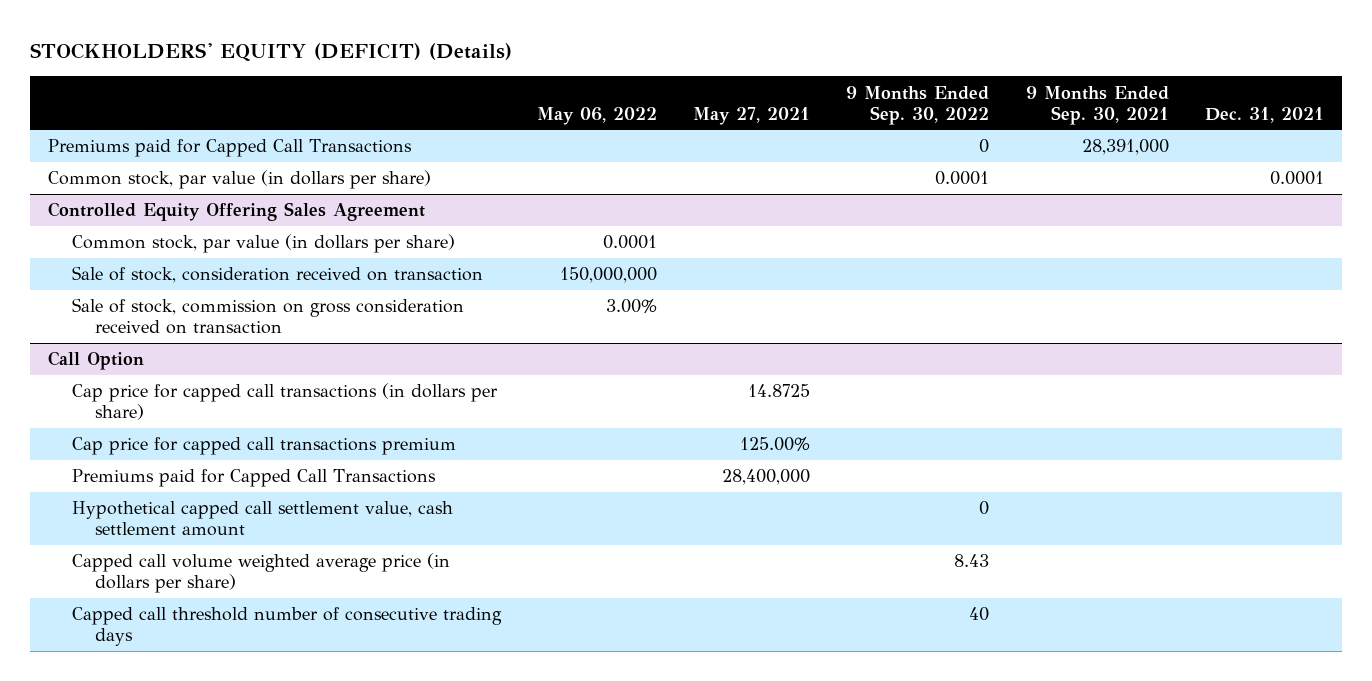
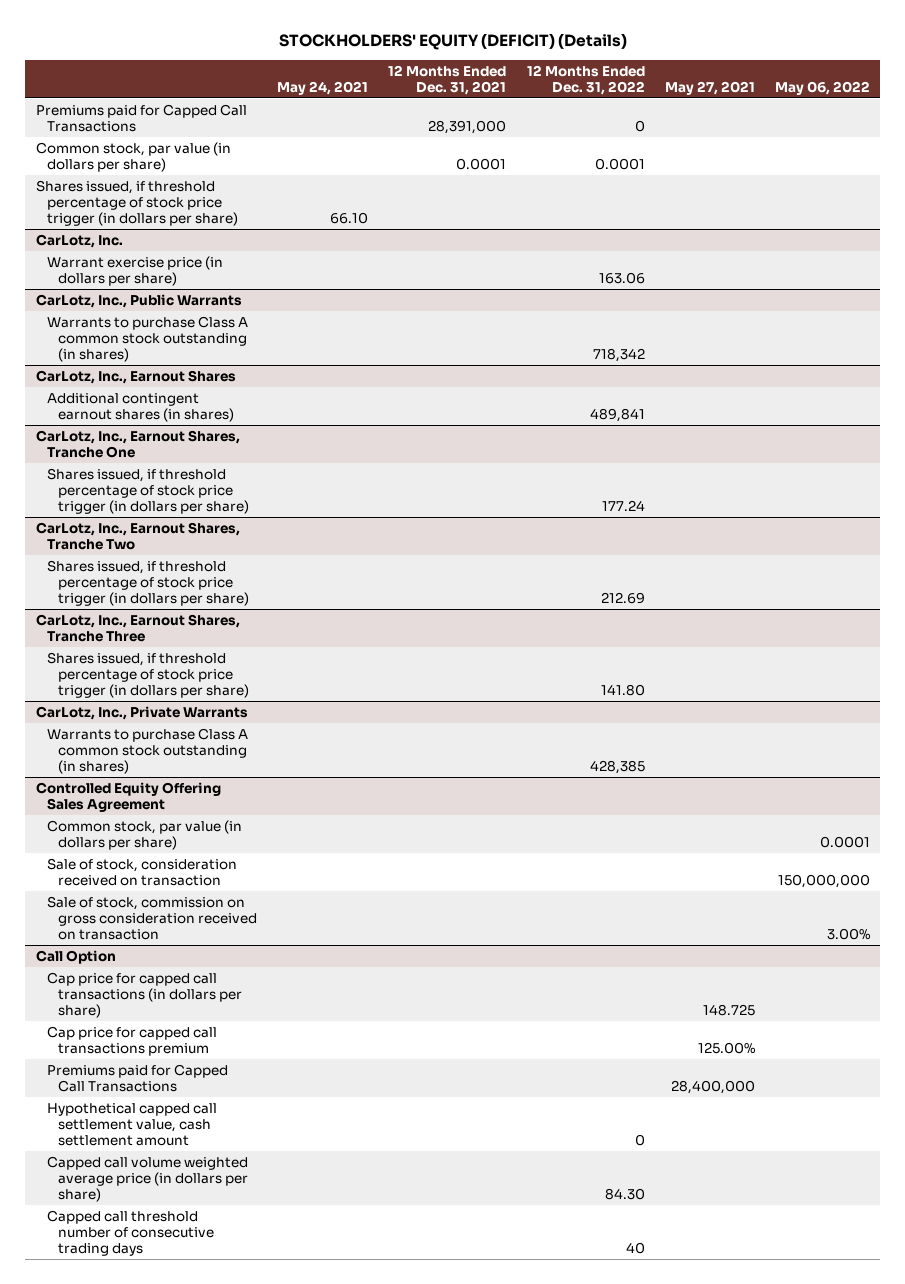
[846,85,990,125] 9 Months Ended Sep. 30, 2022 -> none
[1025,85,1169,125] 9 Months Ended Sep. 30, 2021 -> none
[1204,106,1324,123] Dec. 31, 2021 -> none
none -> [277,80,369,95] May 24, 2021
none -> [388,64,507,95] 12 Months Ended Dec. 31, 2021
none -> [526,64,645,95] 12 Months Ended Dec. 31, 2022
none -> [35,180,238,226] Shares issued, if threshold percentage of stock price trigger (in dollars per share)
none -> [35,234,123,249] CarLotz, Inc.
none -> [46,256,223,286] Warrant exercise price (in dollars per share)
none -> [35,294,242,309] CarLotz, Inc., Public Warrants
none -> [46,316,248,362] Warrants to purchase Class A common stock outstanding (in shares)
none -> [35,370,236,385] CarLotz, Inc., Earnout Shares
none -> [46,393,235,422] Additional contingent earnout shares (in shares)
none -> [35,430,240,458] CarLotz, Inc., Earnout Shares, Tranche One
none -> [46,468,250,514] Shares issued, if threshold percentage of stock price trigger (in dollars per share)
none -> [35,522,240,550] CarLotz, Inc., Earnout Shares, Tranche Two
none -> [46,560,250,606] Shares issued, if threshold percentage of stock price trigger (in dollars per share)
none -> [35,614,240,642] CarLotz, Inc., Earnout Shares, Tranche Three
none -> [46,652,250,698] Shares issued, if threshold percentage of stock price trigger (in dollars per share)
none -> [35,706,248,721] CarLotz, Inc., Private Warrants
none -> [46,728,248,774] Warrants to purchase Class A common stock outstanding (in shares)
[748,384,811,398] 14.8725 -> [702,1003,755,1016] 148.725

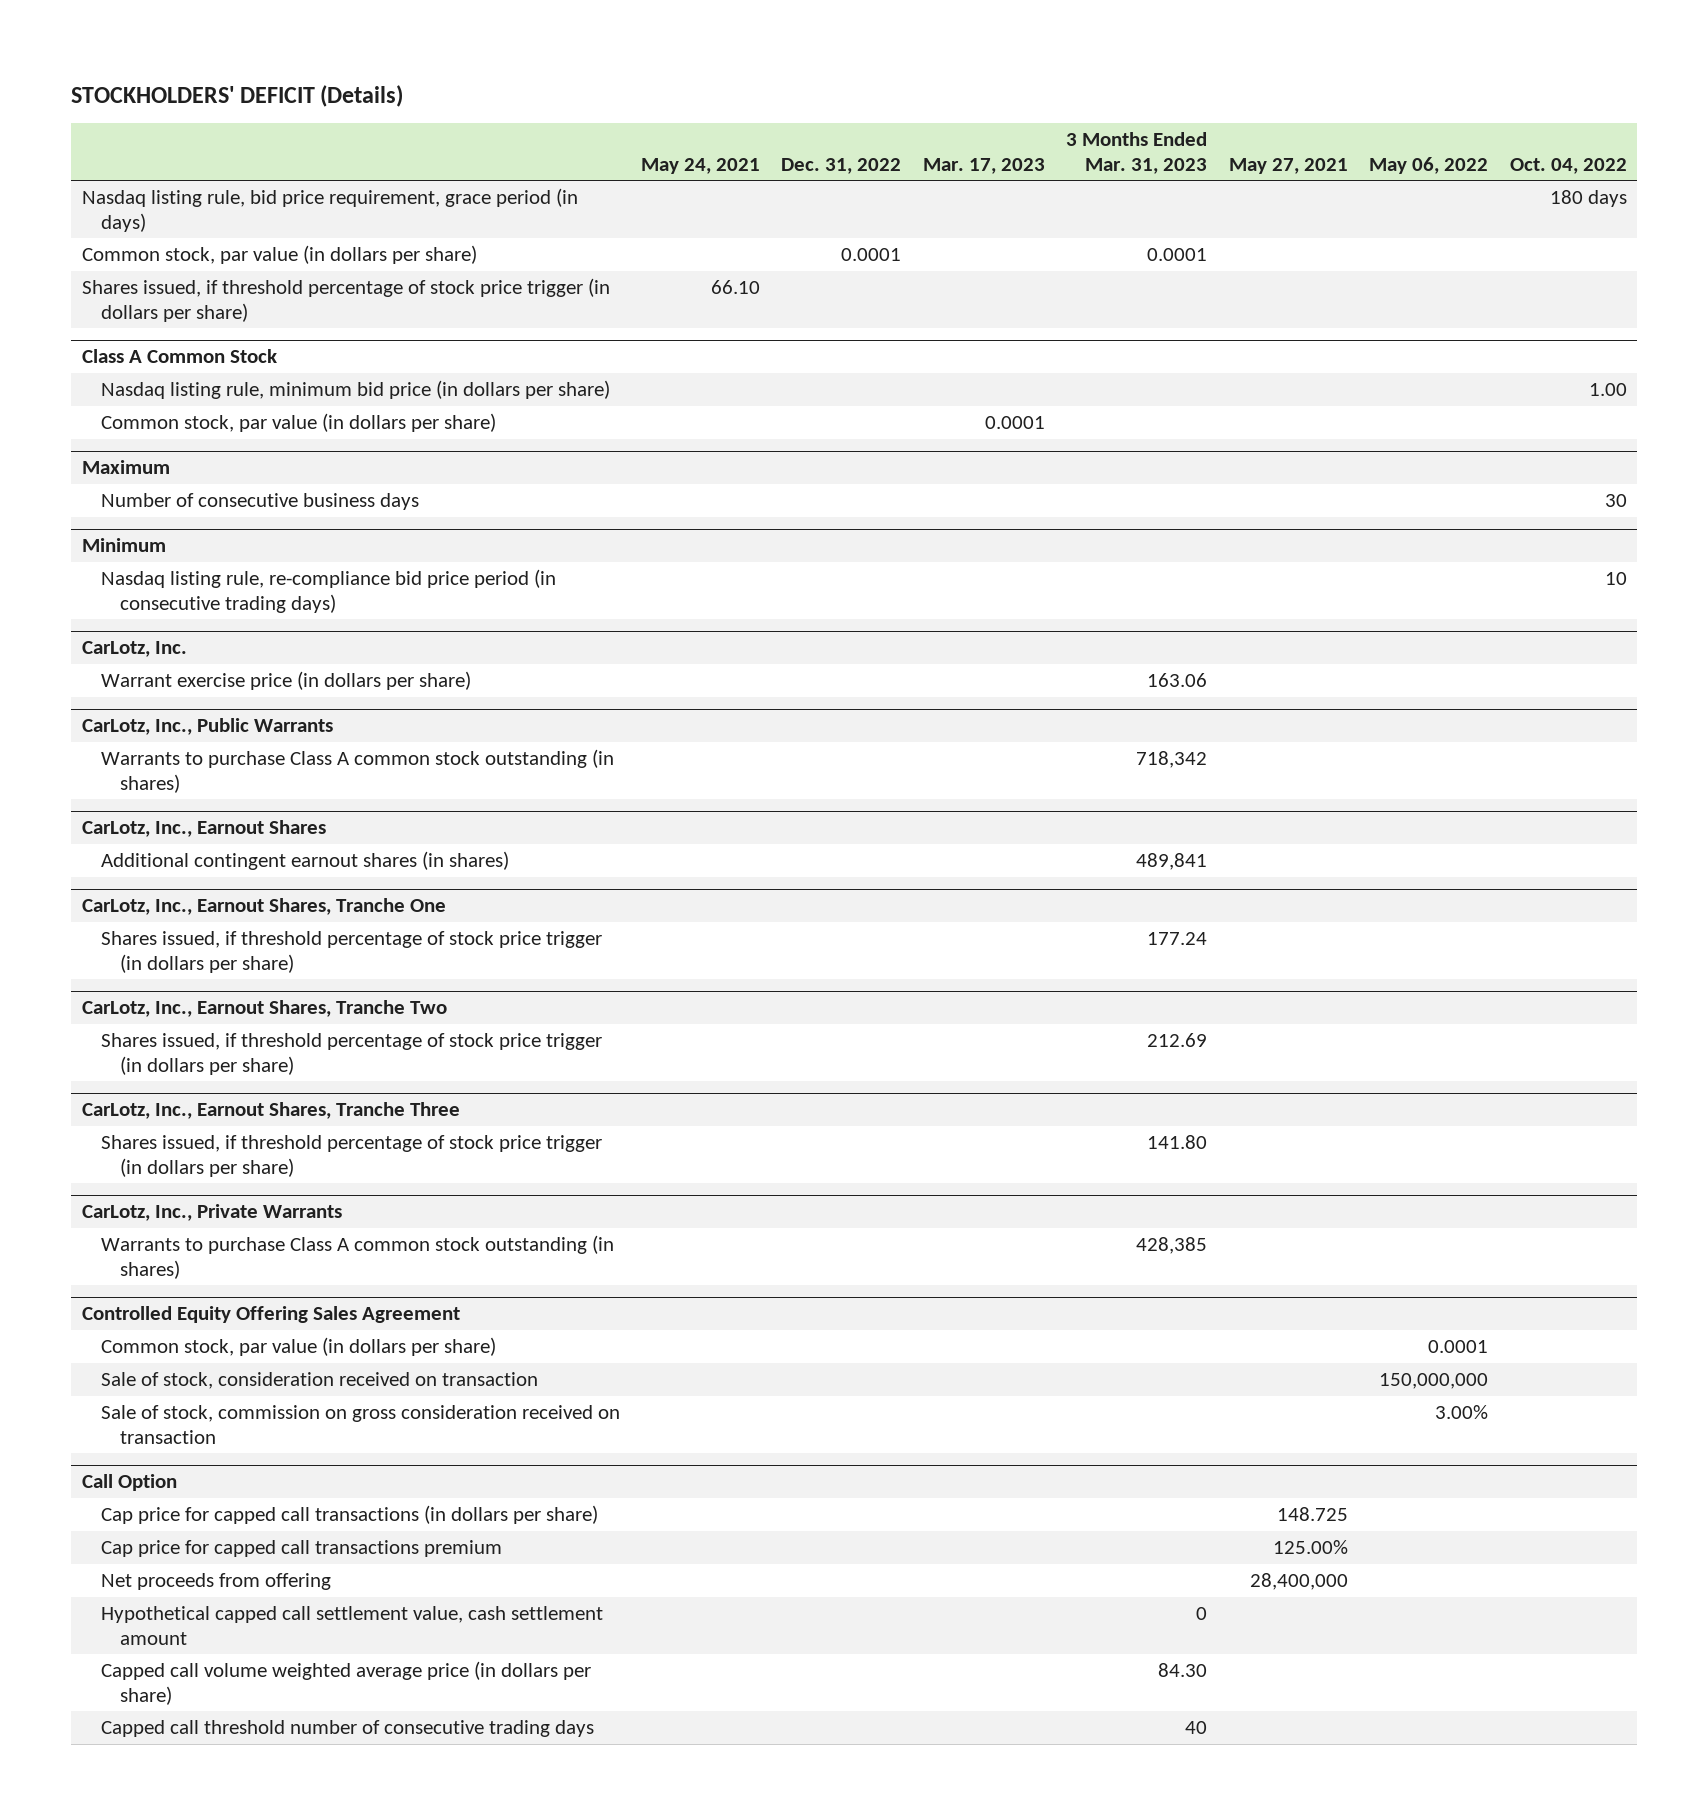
[278,33,627,51] STOCKHOLDERS' EQUITY (DEFICIT) (Details) -> [70,84,403,107] STOCKHOLDERS' DEFICIT (Details)
[388,64,507,95] 12 Months Ended Dec. 31, 2021 -> none
[526,64,645,95] 12 Months Ended Dec. 31, 2022 -> none
none -> [781,157,902,174] Dec. 31, 2022
none -> [922,157,1045,174] Mar. 17, 2023
none -> [1066,131,1208,174] 3 Months Ended Mar. 31, 2023
none -> [1509,157,1627,174] Oct. 04, 2022
[35,104,247,132] Premiums paid for Capped Call Transactions -> none
none -> [81,187,578,232] Nasdaq listing rule, bid price requirement, grace period (in days)
none -> [81,349,277,364] Class A Common Stock
none -> [100,379,610,399] Nasdaq listing rule, minimum bid price (in dollars per share)
none -> [100,412,496,432] Common stock, par value (in dollars per share)
none -> [81,460,170,475] Maximum
none -> [100,492,419,510] Number of consecutive business days
none -> [81,538,166,553] Minimum
none -> [100,568,556,613] Nasdaq listing rule, re-compliance bid price period (in consecutive trading days)
[46,1064,228,1092] Premiums paid for Capped Call Transactions -> [100,1572,331,1590] Net proceeds from offering

